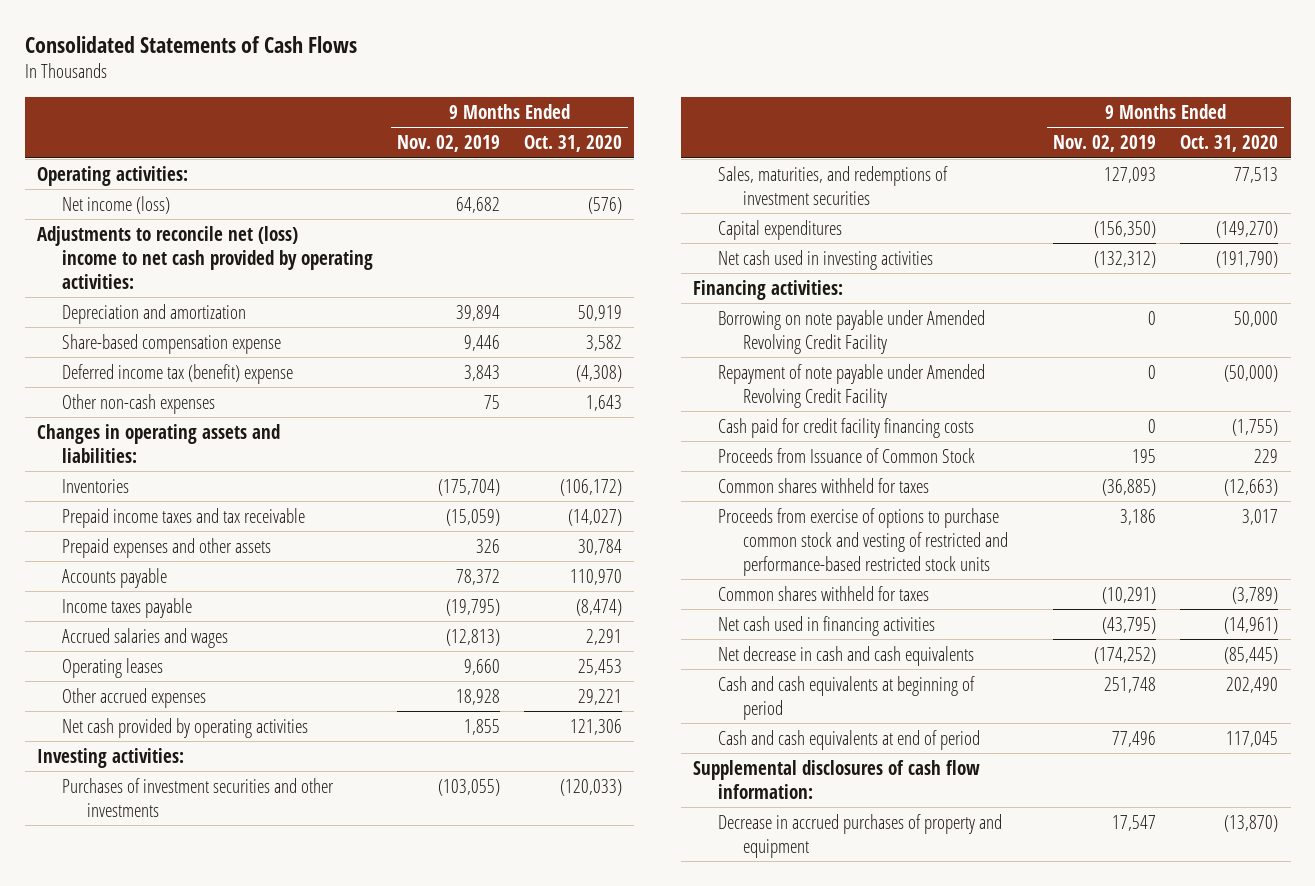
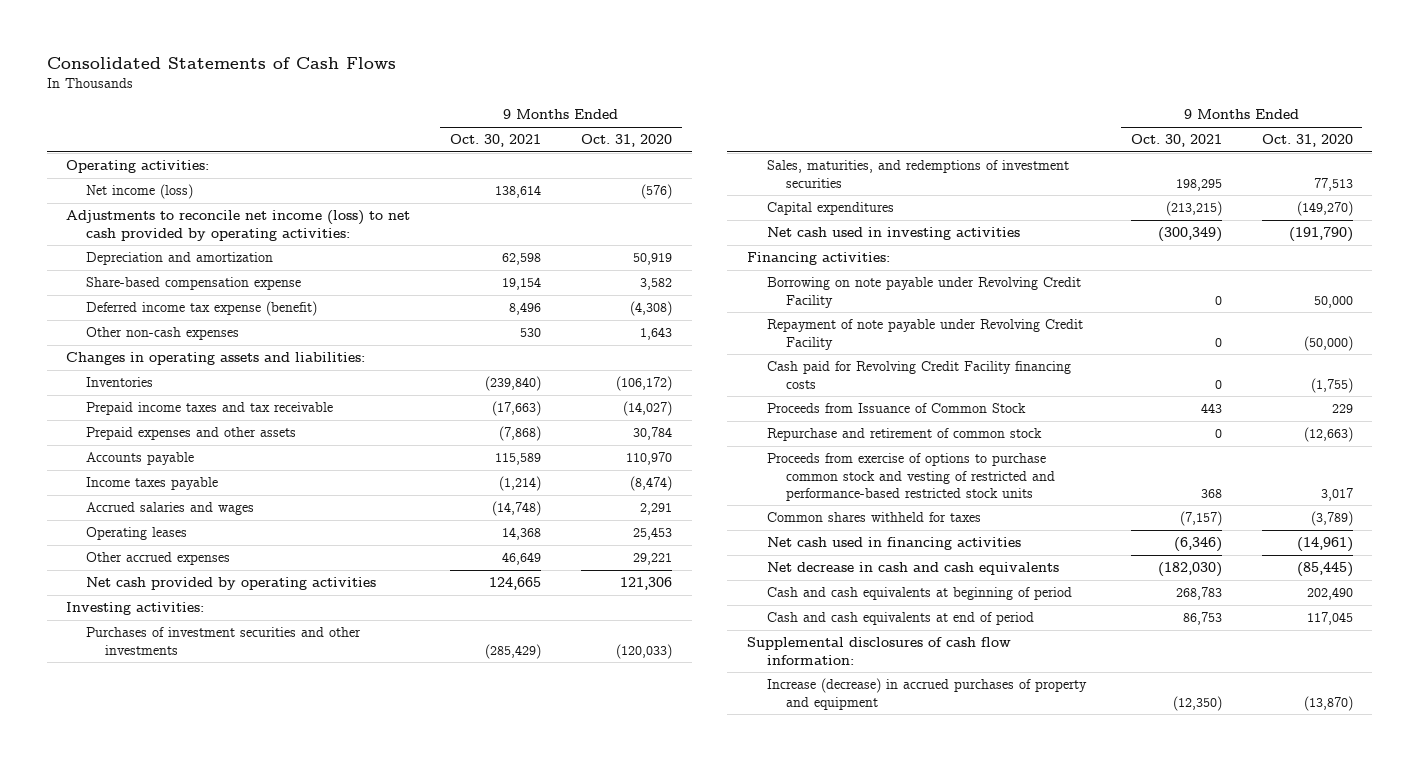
[397,134,501,152] Nov. 02, 2019 -> none
none -> [450,134,542,148] Oct. 30, 2021
[36,225,373,289] Adjustments to reconcile net (loss) income to net cash provided by operating activities: -> [66,210,411,241] Adjustments to reconcile net income (loss) to net cash provided by operating activities:
[61,363,293,384] Deferred income tax (benefit) expense -> [85,301,317,317] Deferred income tax expense (benefit)
[717,309,985,354] Borrowing on note payable under Amended Revolving Credit Facility -> [766,277,1081,308] Borrowing on note payable under Revolving Credit Facility
[717,363,985,408] Repayment of note payable under Amended Revolving Credit Facility -> [766,319,1083,350] Repayment of note payable under Revolving Credit Facility
[717,417,974,438] Cash paid for credit facility financing costs -> [766,361,1071,389] Cash paid for Revolving Credit Facility financing costs
[717,477,929,493] Common shares withheld for taxes -> [766,428,1042,442] Repurchase and retirement of common stock
[717,813,1002,858] Decrease in accrued purchases of property and equipment -> [766,678,1087,710] Increase (decrease) in accrued purchases of property and equipment

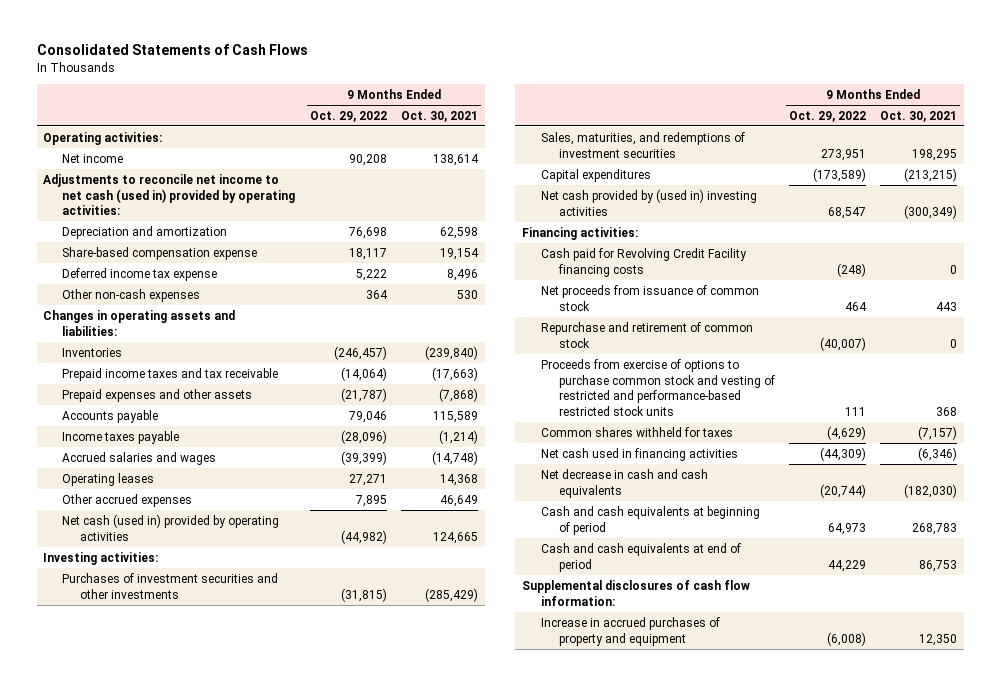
[580,134,672,148] Oct. 31, 2020 -> none
none -> [310,110,388,122] Oct. 29, 2022
[85,184,193,200] Net income (loss) -> [61,153,123,163] Net income
[66,210,411,241] Adjustments to reconcile net income (loss) to net cash provided by operating activities: -> [43,173,295,216] Adjustments to reconcile net income to net cash (used in) provided by operating activities:
[85,301,317,317] Deferred income tax expense (benefit) -> [61,267,217,281] Deferred income tax expense
[85,577,376,591] Net cash provided by operating activities -> [61,513,279,541] Net cash (used in) provided by operating activities
[766,227,1020,241] Net cash used in investing activities -> [540,188,757,216] Net cash provided by (used in) investing activities
[766,277,1081,308] Borrowing on note payable under Revolving Credit Facility -> none
[766,319,1083,350] Repayment of note payable under Revolving Credit Facility -> none
[766,403,1026,414] Proceeds from Issuance of Common Stock -> [540,284,759,311] Net proceeds from issuance of common stock
[766,678,1087,710] Increase (decrease) in accrued purchases of property and equipment -> [540,616,720,646] Increase in accrued purchases of property and equipment
[1172,695,1222,711] (12,350) -> [918,633,957,646] 12,350

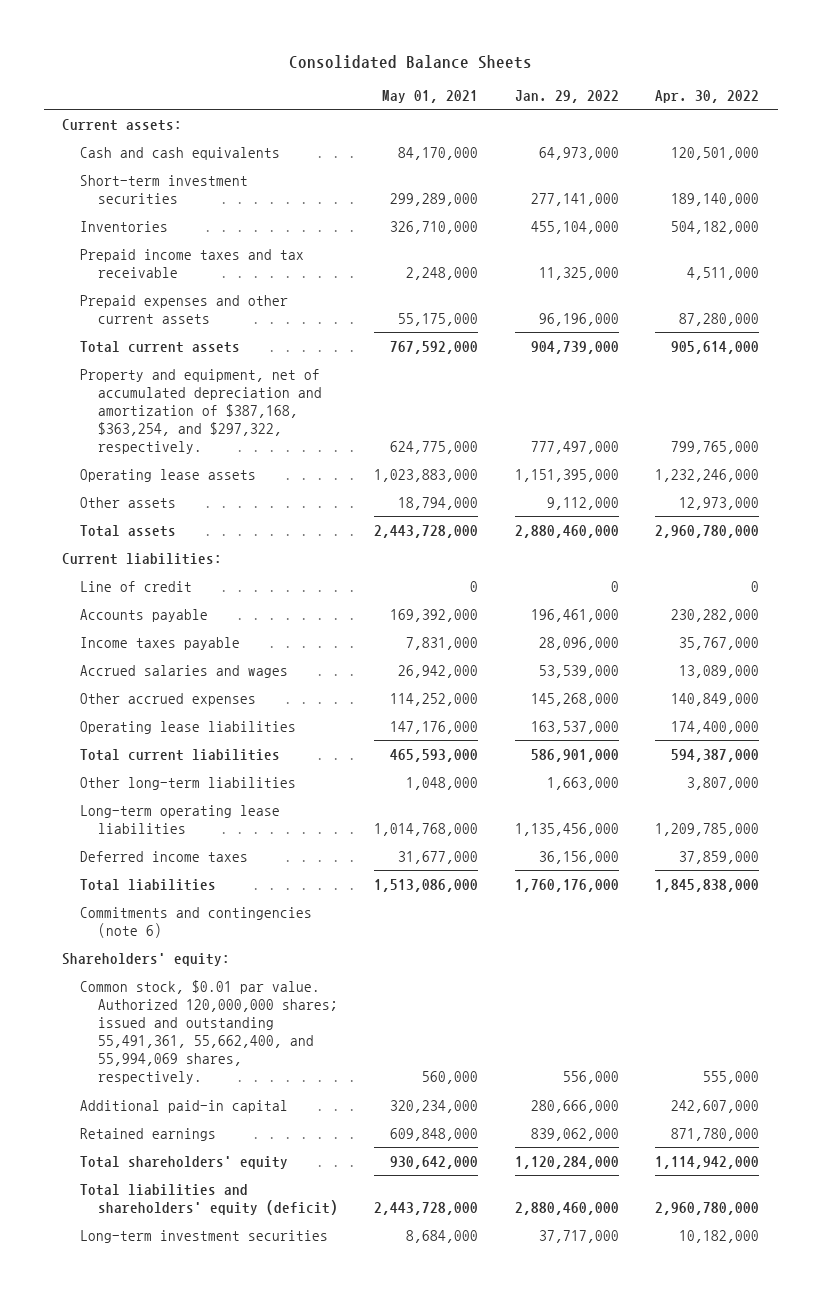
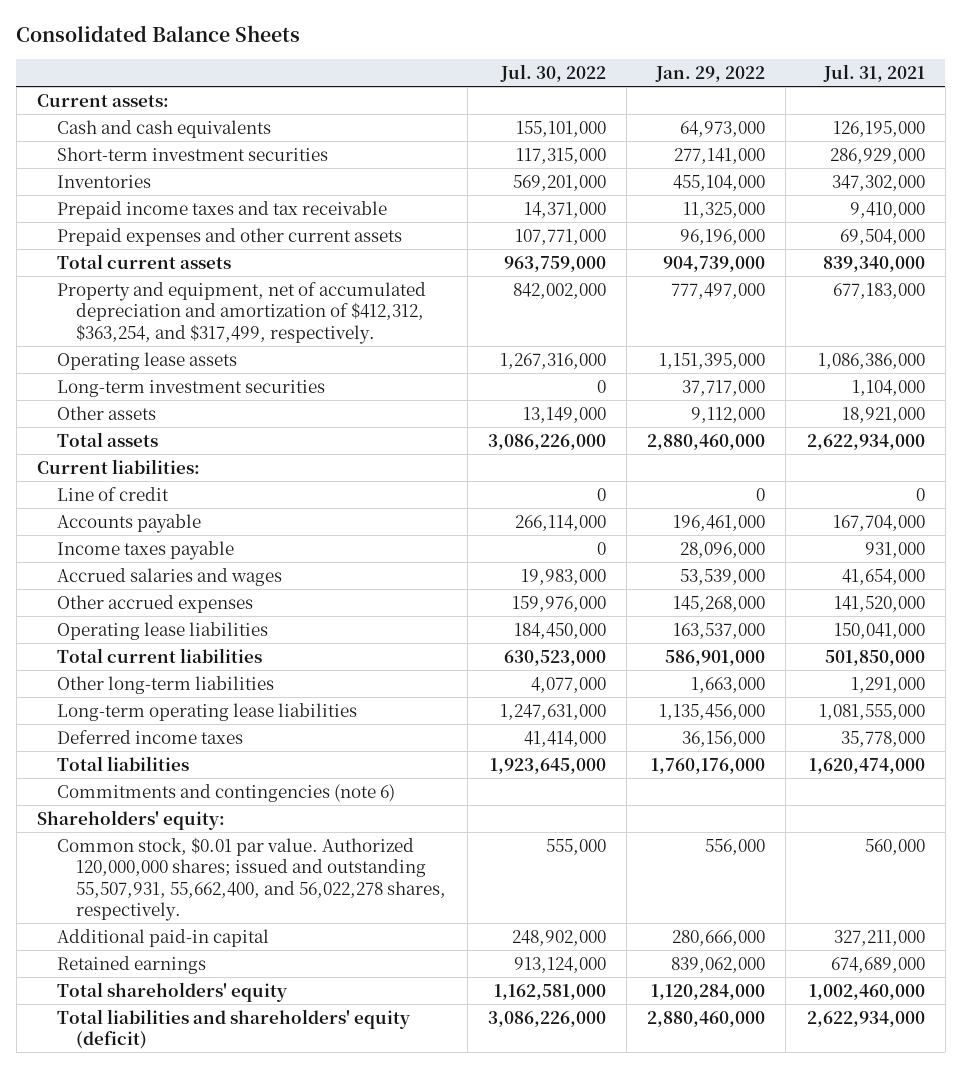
[382,90,479,104] May 01, 2021 -> none
[655,90,760,104] Apr. 30, 2022 -> none
none -> [499,63,606,82] Jul. 30, 2022
none -> [822,63,925,82] Jul. 31, 2021
[79,368,322,455] Property and equipment, net of accumulated depreciation and amortization of $387,168, $363,254, and $297,322, respectively. -> [56,281,426,344] Property and equipment, net of accumulated depreciation and amortization of $412,312, $363,254, and $317,499, respectively.
[79,1229,328,1243] Long-term investment securities -> [56,379,325,397] Long-term investment securities
[79,979,338,1085] Common stock, $0.01 par value. Authorized 120,000,000 shares; issued and outstanding 55,491,361, 55,662,400, and 55,994,069 shares, respectively. -> [56,836,447,922] Common stock, $0.01 par value. Authorized 120,000,000 shares; issued and outstanding 55,507,931, 55,662,400, and 56,022,278 shares, respectively.

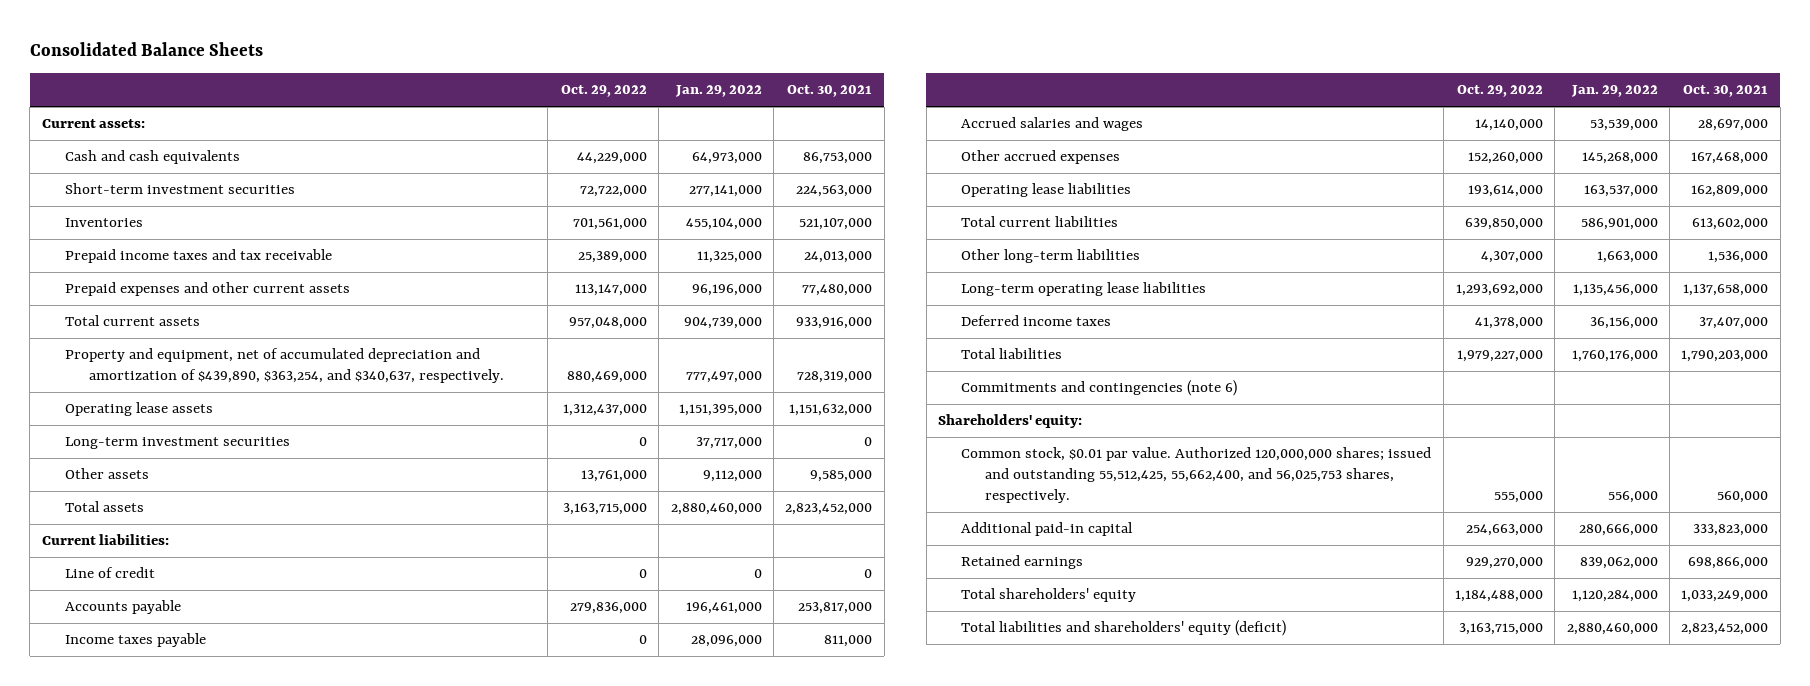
[499,63,606,82] Jul. 30, 2022 -> none
[822,63,925,82] Jul. 31, 2021 -> none
none -> [560,85,647,98] Oct. 29, 2022
none -> [787,85,873,98] Oct. 30, 2021
[56,281,426,344] Property and equipment, net of accumulated depreciation and amortization of $412,312, $363,254, and $317,499, respectively. -> [65,348,504,384] Property and equipment, net of accumulated depreciation and amortization of $439,890, $363,254, and $340,637, respectively.
[56,836,447,922] Common stock, $0.01 par value. Authorized 120,000,000 shares; issued and outstanding 55,507,931, 55,662,400, and 56,022,278 shares, respectively. -> [961,447,1432,503] Common stock, $0.01 par value. Authorized 120,000,000 shares; issued and outstanding 55,512,425, 55,662,400, and 56,025,753 shares, respectively.

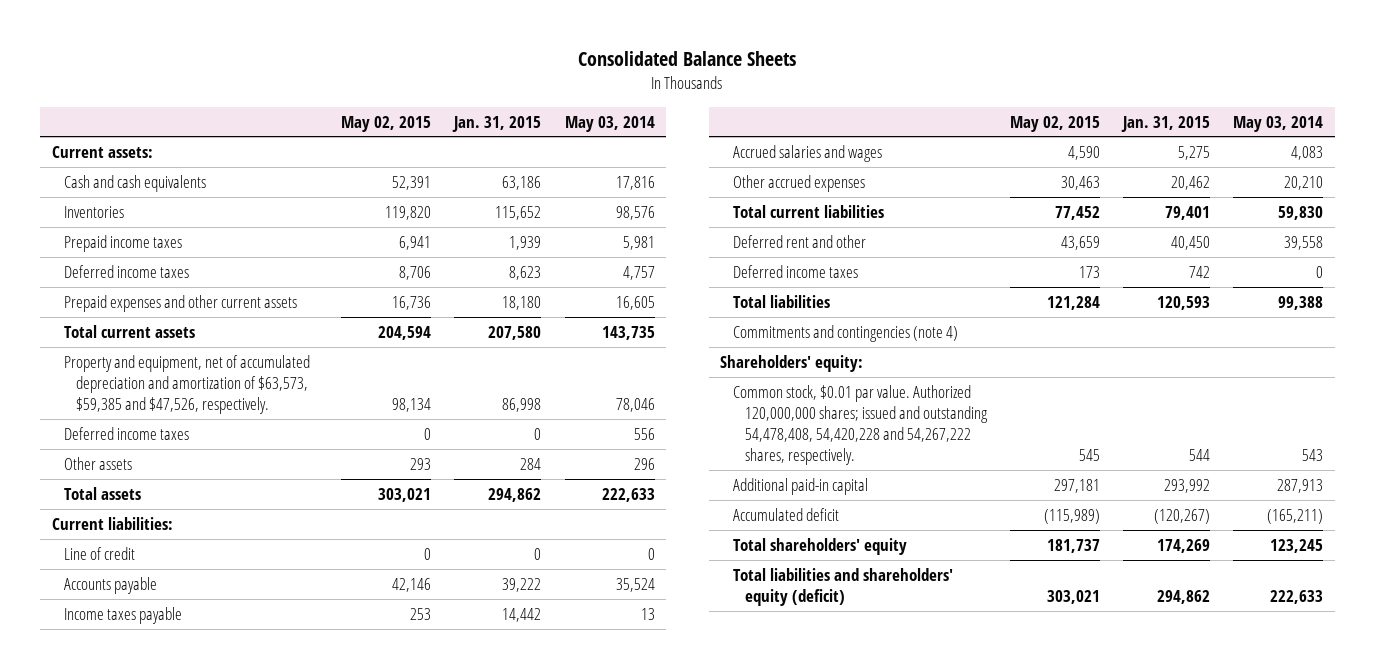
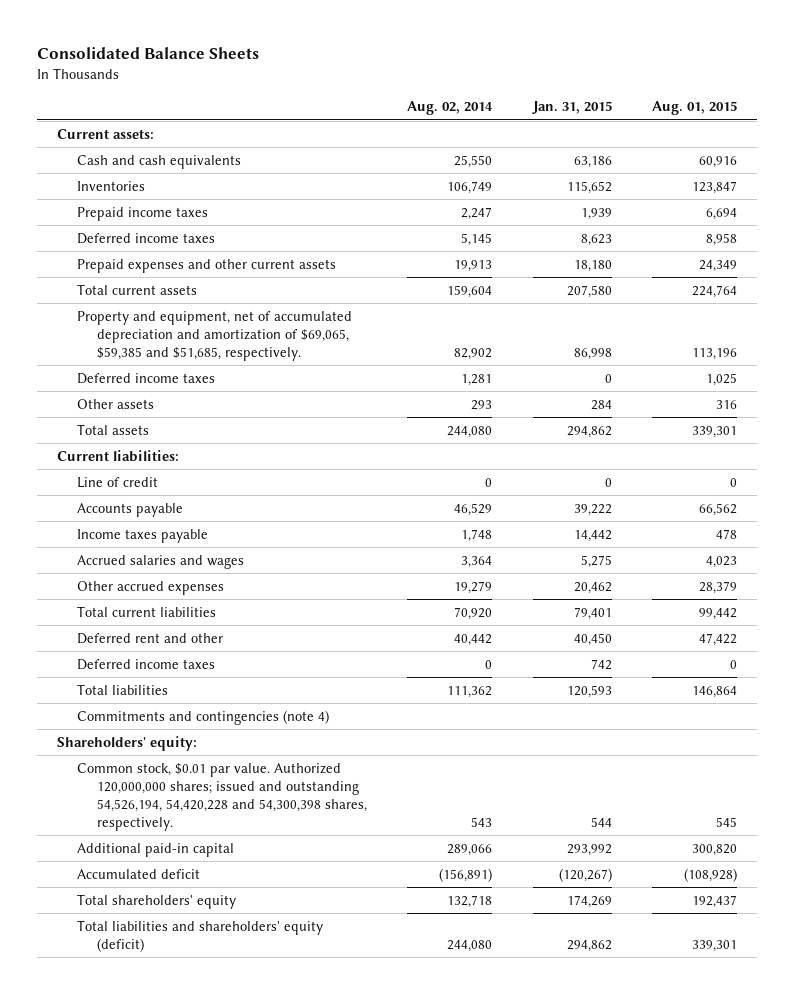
[341,115,432,132] May 02, 2015 -> none
[564,115,655,132] May 03, 2014 -> none
none -> [407,101,494,116] Aug. 02, 2014
none -> [652,101,738,116] Aug. 01, 2015
[63,354,310,415] Property and equipment, net of accumulated depreciation and amortization of $63,573, $59,385 and $47,526, respectively. -> [76,310,352,361] Property and equipment, net of accumulated depreciation and amortization of $69,065, $59,385 and $51,685, respectively.
[732,384,988,466] Common stock, $0.01 par value. Authorized 120,000,000 shares; issued and outstanding 54,478,408, 54,420,228 and 54,267,222 shares, respectively. -> [76,762,368,831] Common stock, $0.01 par value. Authorized 120,000,000 shares; issued and outstanding 54,526,194, 54,420,228 and 54,300,398 shares, respectively.

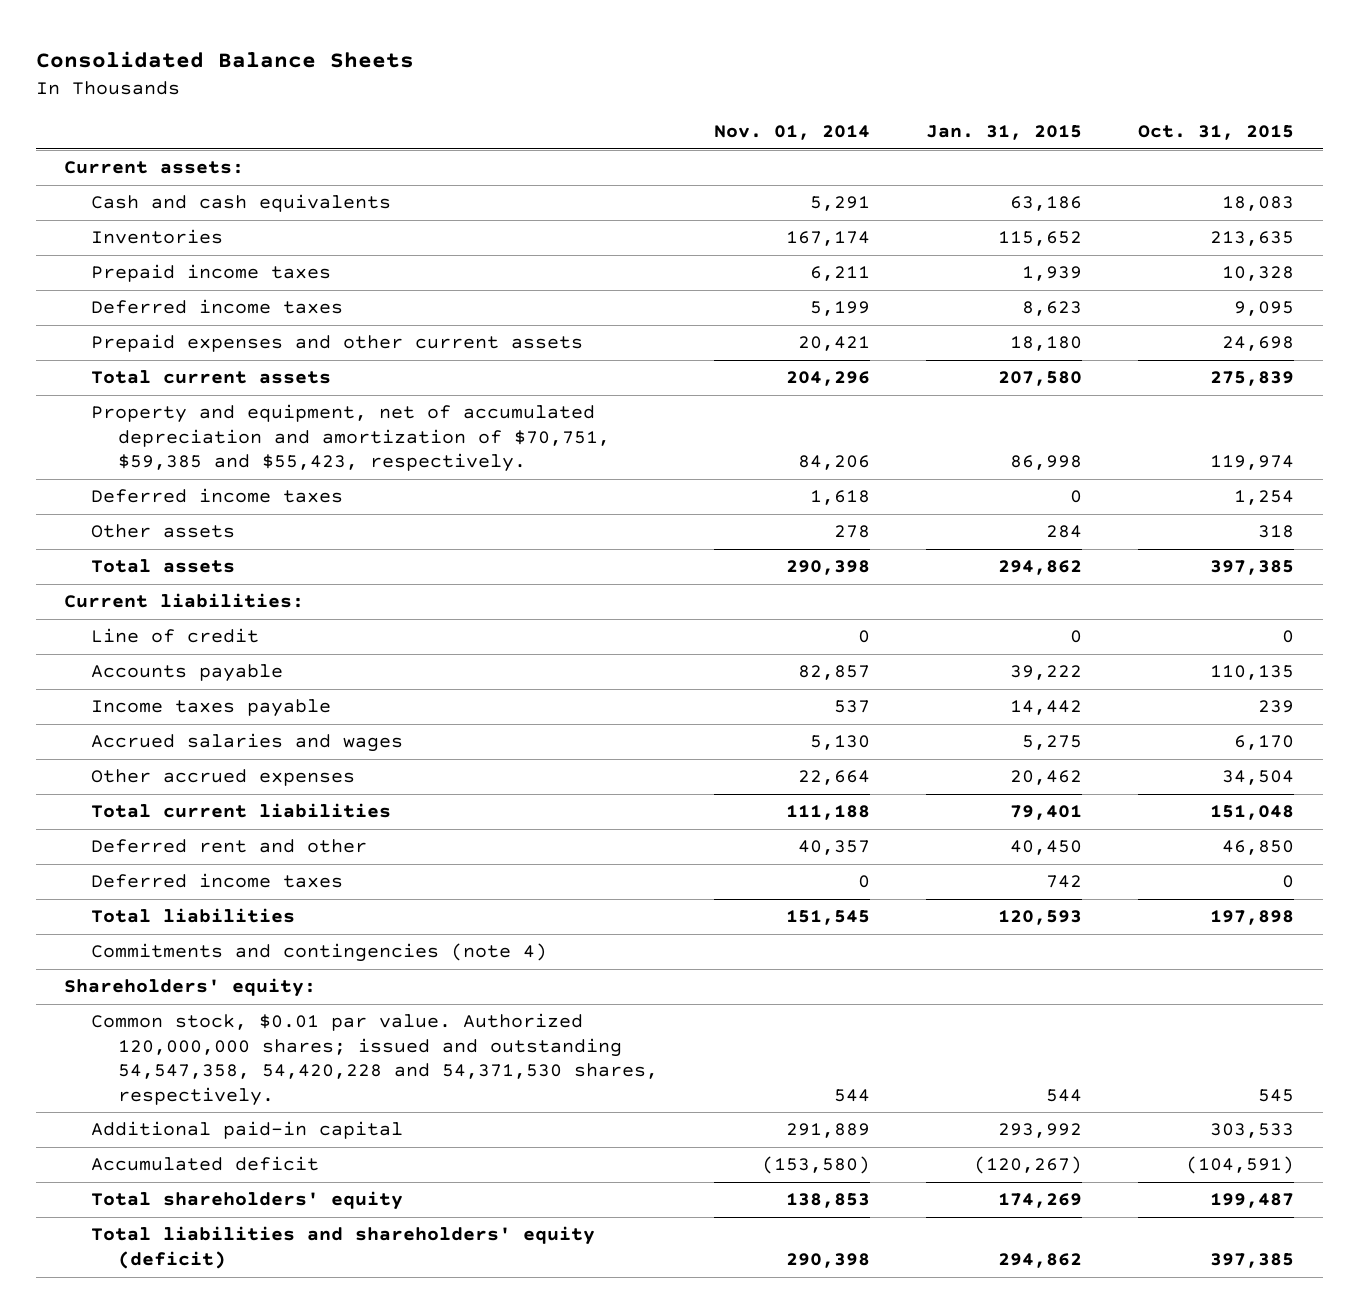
[407,101,494,116] Aug. 02, 2014 -> none
[652,101,738,116] Aug. 01, 2015 -> none
none -> [714,124,871,140] Nov. 01, 2014
none -> [1138,124,1295,140] Oct. 31, 2015
[76,310,352,361] Property and equipment, net of accumulated depreciation and amortization of $69,065, $59,385 and $51,685, respectively. -> [90,404,610,473] Property and equipment, net of accumulated depreciation and amortization of $70,751, $59,385 and $55,423, respectively.
[76,762,368,831] Common stock, $0.01 par value. Authorized 120,000,000 shares; issued and outstanding 54,526,194, 54,420,228 and 54,300,398 shares, respectively. -> [90,1013,658,1106] Common stock, $0.01 par value. Authorized 120,000,000 shares; issued and outstanding 54,547,358, 54,420,228 and 54,371,530 shares, respectively.

